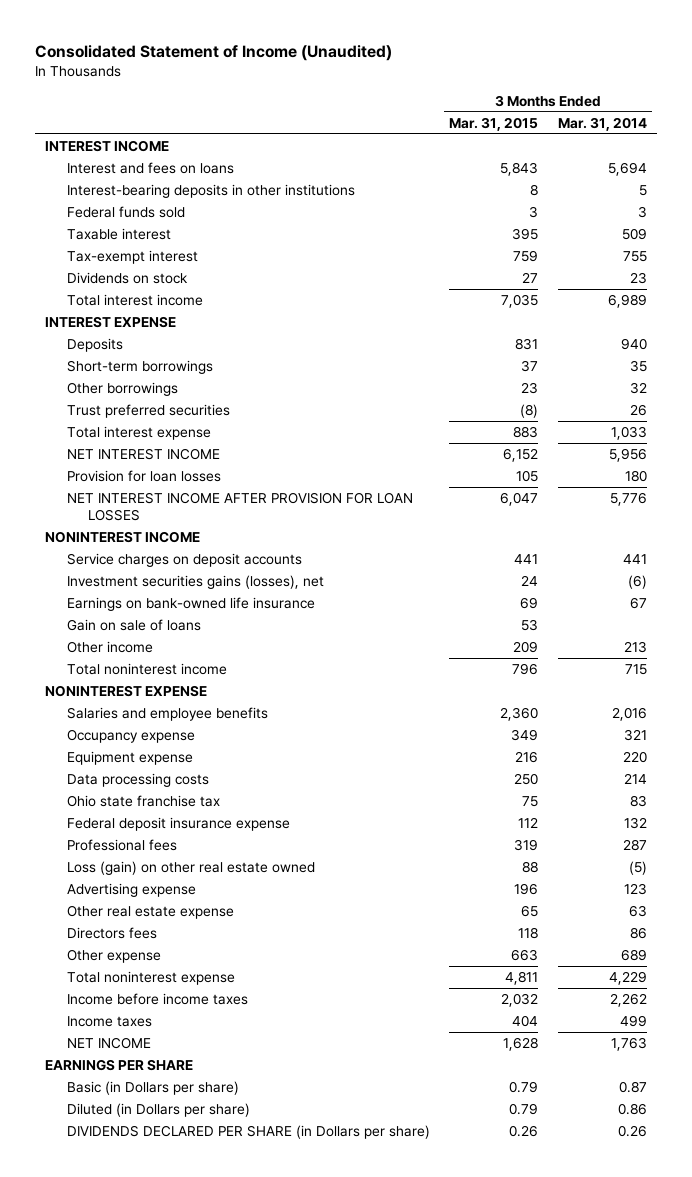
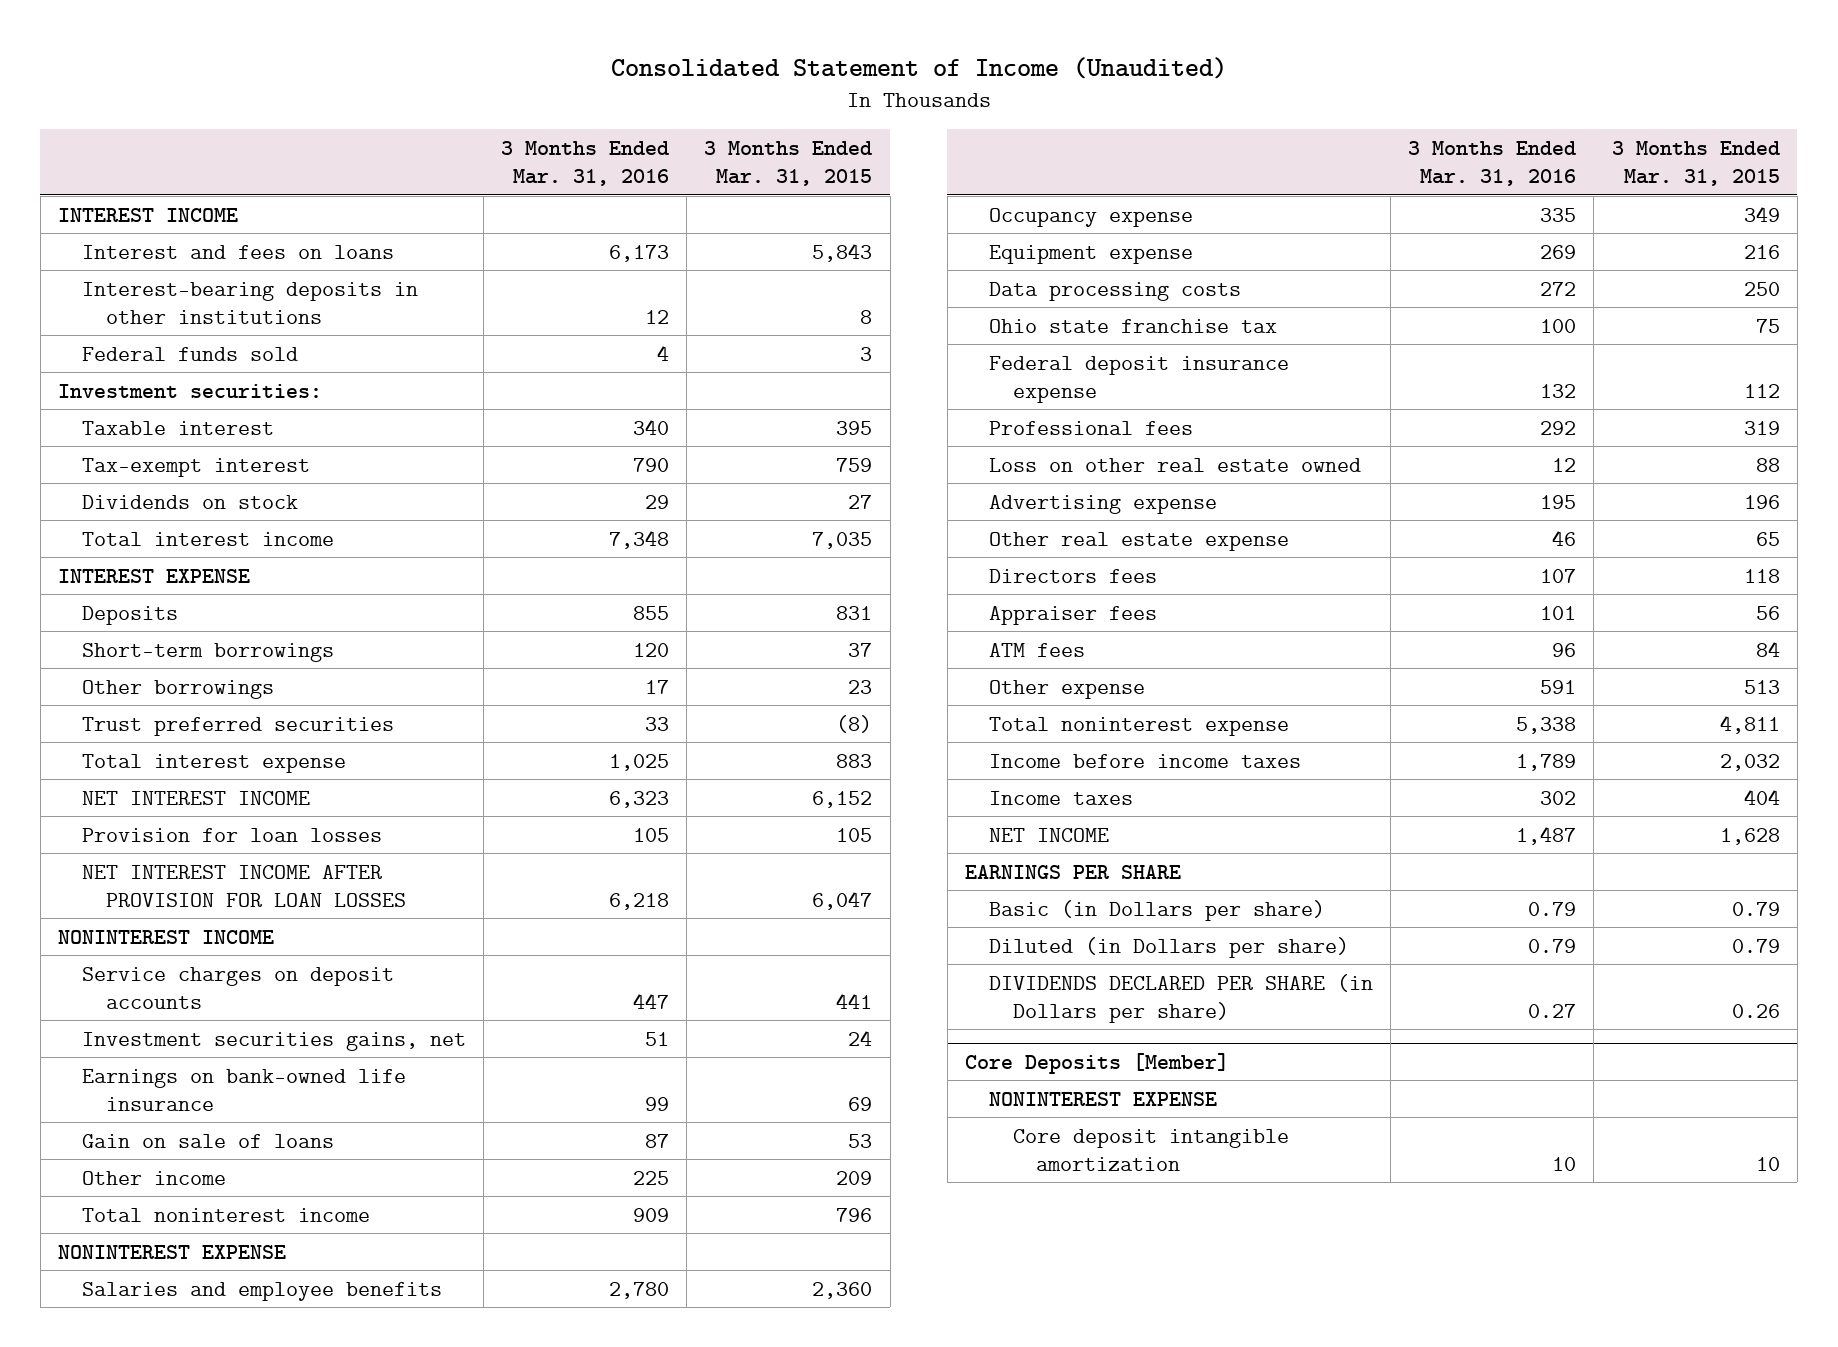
[558,116,648,131] Mar. 31, 2014 -> none
none -> [501,141,670,187] 3 Months Ended Mar. 31, 2016
none -> [57,383,322,398] Investment securities:
[66,574,324,589] Investment securities gains (losses), net -> [81,1031,466,1051] Investment securities gains, net
[66,860,315,875] Loss (gain) on other real estate owned -> [988,457,1361,472] Loss on other real estate owned
none -> [988,605,1157,625] Appraiser fees
none -> [988,642,1085,657] ATM fees
[511,948,539,961] 663 -> [1743,679,1780,694] 513
none -> [965,1052,1230,1074] Core Deposits [Member]
none -> [988,1091,1217,1106] NONINTEREST EXPENSE
none -> [1012,1128,1289,1171] Core deposit intangible amortization

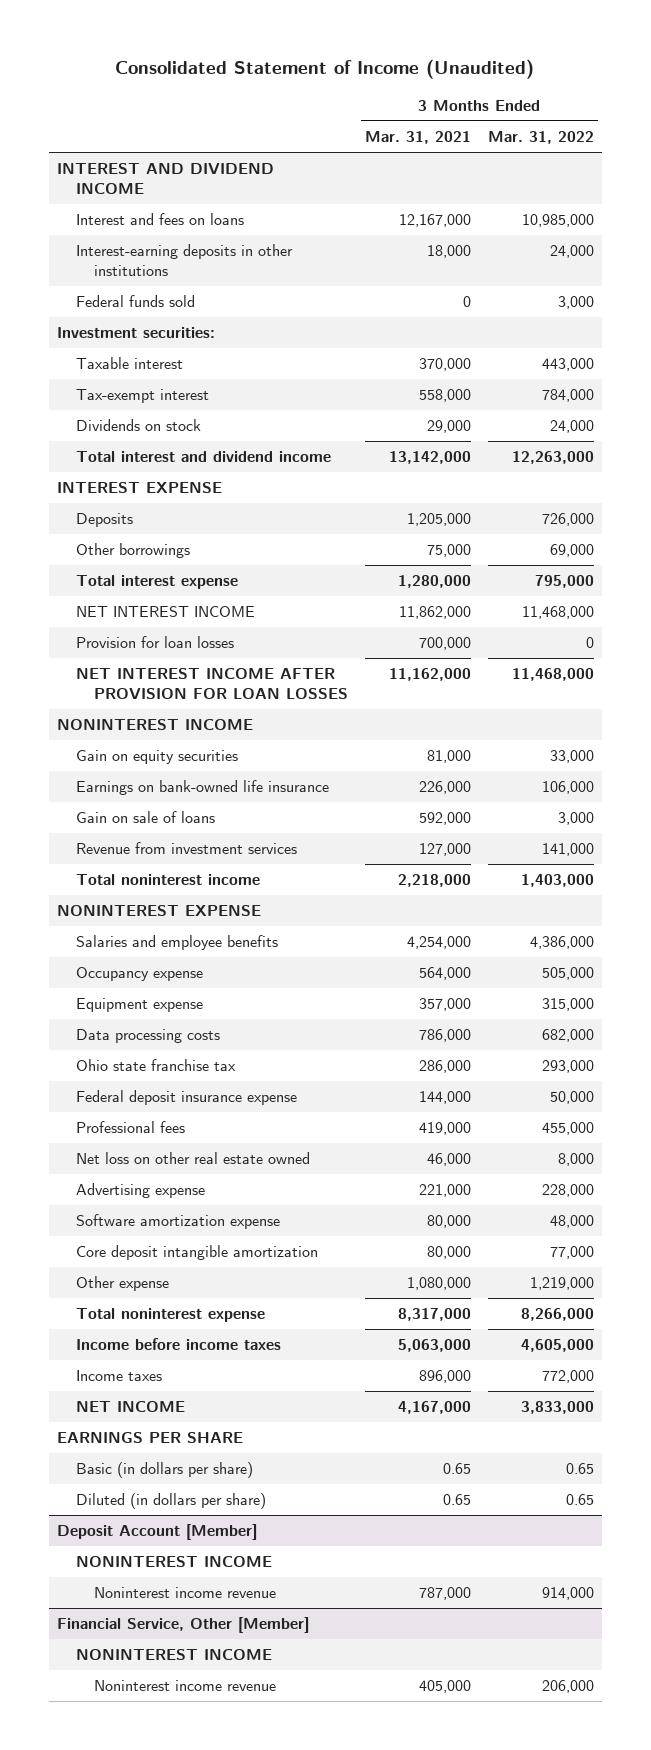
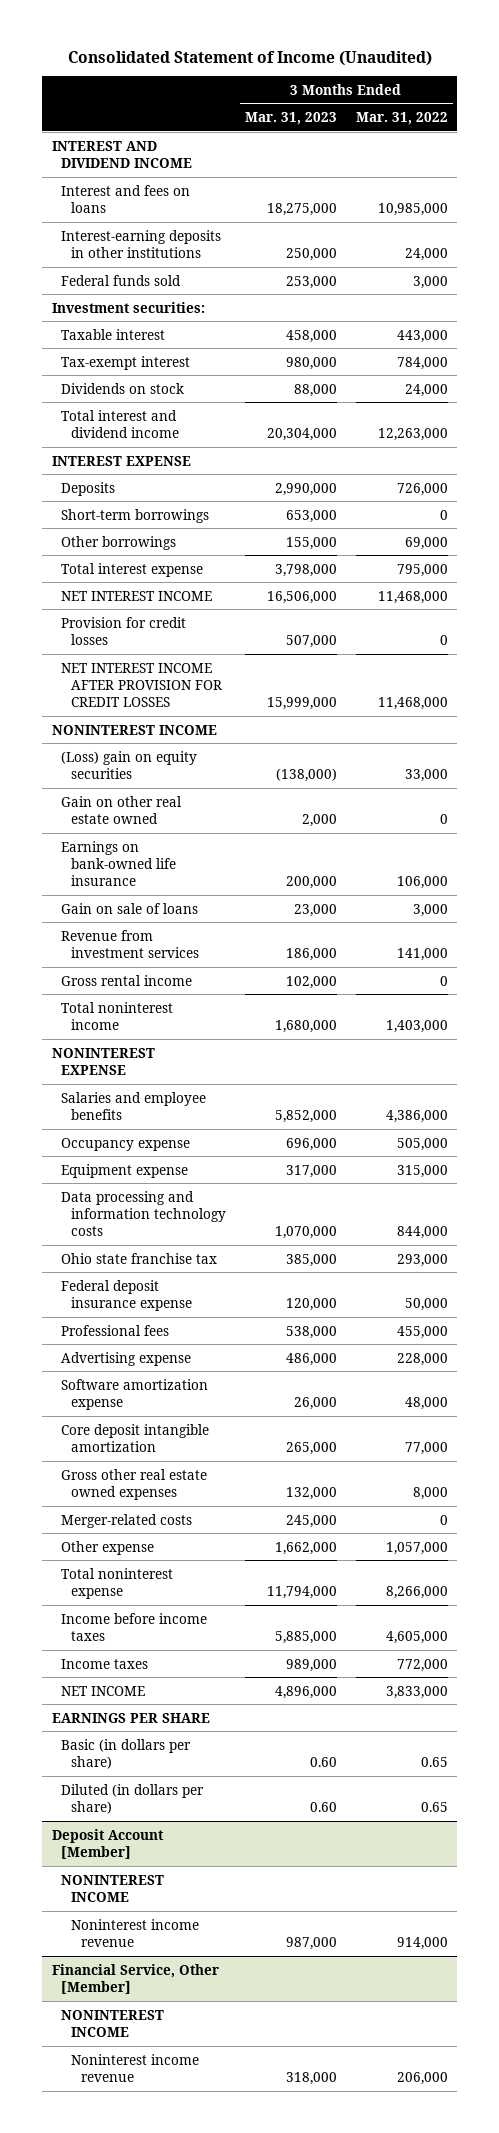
[364,131,471,145] Mar. 31, 2021 -> none
none -> [244,112,337,126] Mar. 31, 2023
none -> [61,508,210,523] Short-term borrowings
[75,636,234,649] Provision for loan losses -> [61,616,187,645] Provision for credit losses
[75,668,348,700] NET INTEREST INCOME AFTER PROVISION FOR LOAN LOSSES -> [61,662,222,708] NET INTEREST INCOME AFTER PROVISION FOR CREDIT LOSSES
[75,750,238,765] Gain on equity securities -> [61,750,198,779] (Loss) gain on equity securities
none -> [61,795,183,824] Gain on other real estate owned
none -> [61,974,193,986] Gross rental income
[75,1029,220,1044] Data processing costs -> [61,1190,226,1237] Data processing and information technology costs
[541,1029,594,1043] 682,000 -> [396,1226,448,1240] 844,000
[75,1152,310,1165] Net loss on other real estate owned -> none
none -> [61,1468,208,1500] Gross other real estate owned expenses
none -> [61,1513,193,1528] Merger-related costs
[529,1277,594,1291] 1,219,000 -> [385,1541,448,1555] 1,057,000

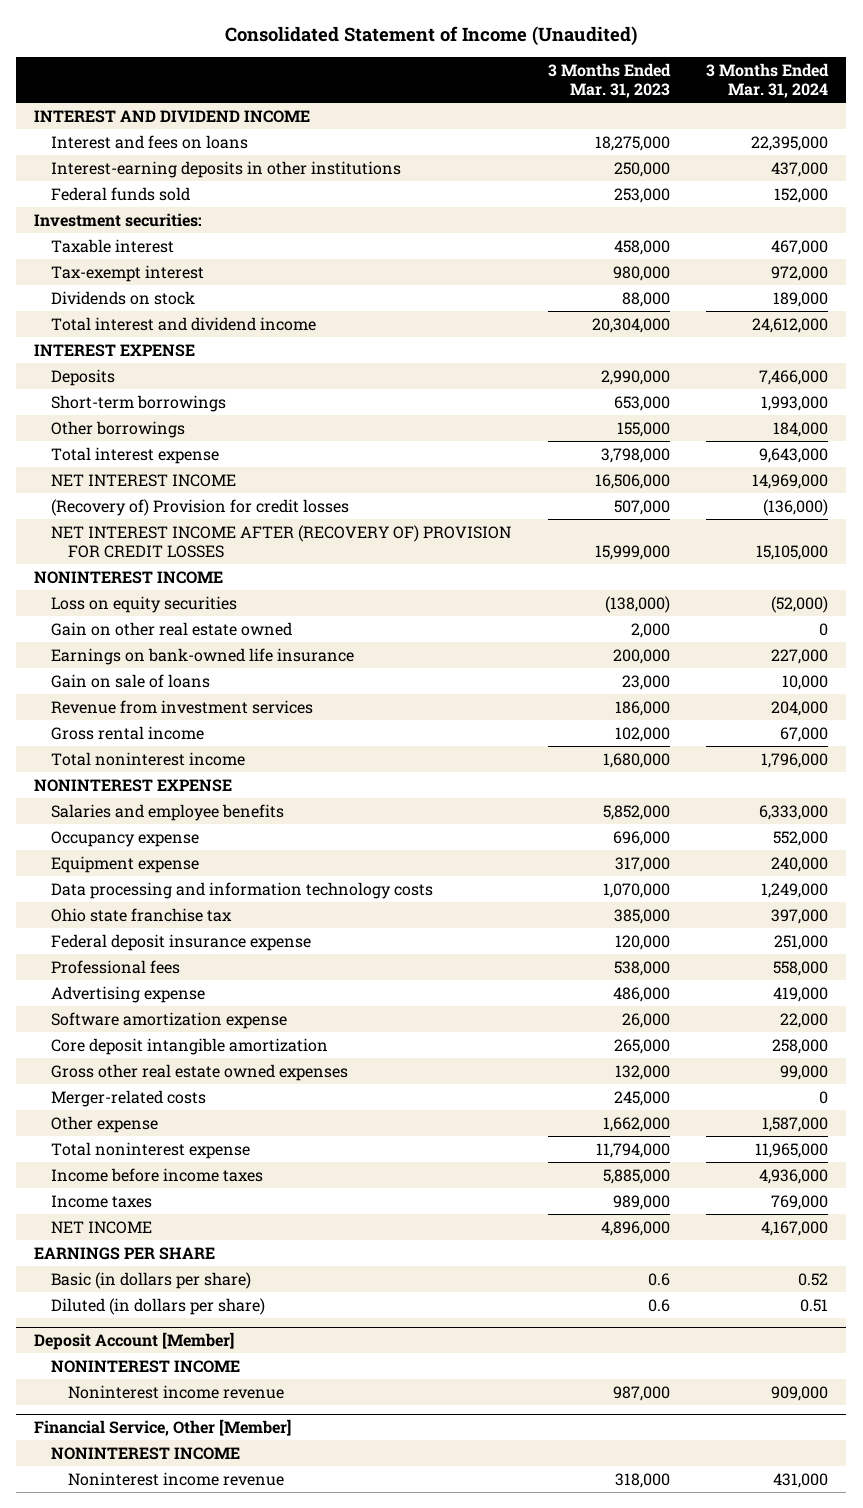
[355,112,448,126] Mar. 31, 2022 -> none
none -> [706,62,830,99] 3 Months Ended Mar. 31, 2024
[61,616,187,645] Provision for credit losses -> [51,498,350,516] (Recovery of) Provision for credit losses
[61,662,222,708] NET INTEREST INCOME AFTER PROVISION FOR CREDIT LOSSES -> [51,524,512,558] NET INTEREST INCOME AFTER (RECOVERY OF) PROVISION FOR CREDIT LOSSES
[61,750,198,779] (Loss) gain on equity securities -> [51,595,238,613] Loss on equity securities
[309,1756,337,1767] 0.60 -> [647,1272,670,1286] 0.6
[309,1801,337,1812] 0.60 -> [647,1298,670,1312] 0.6

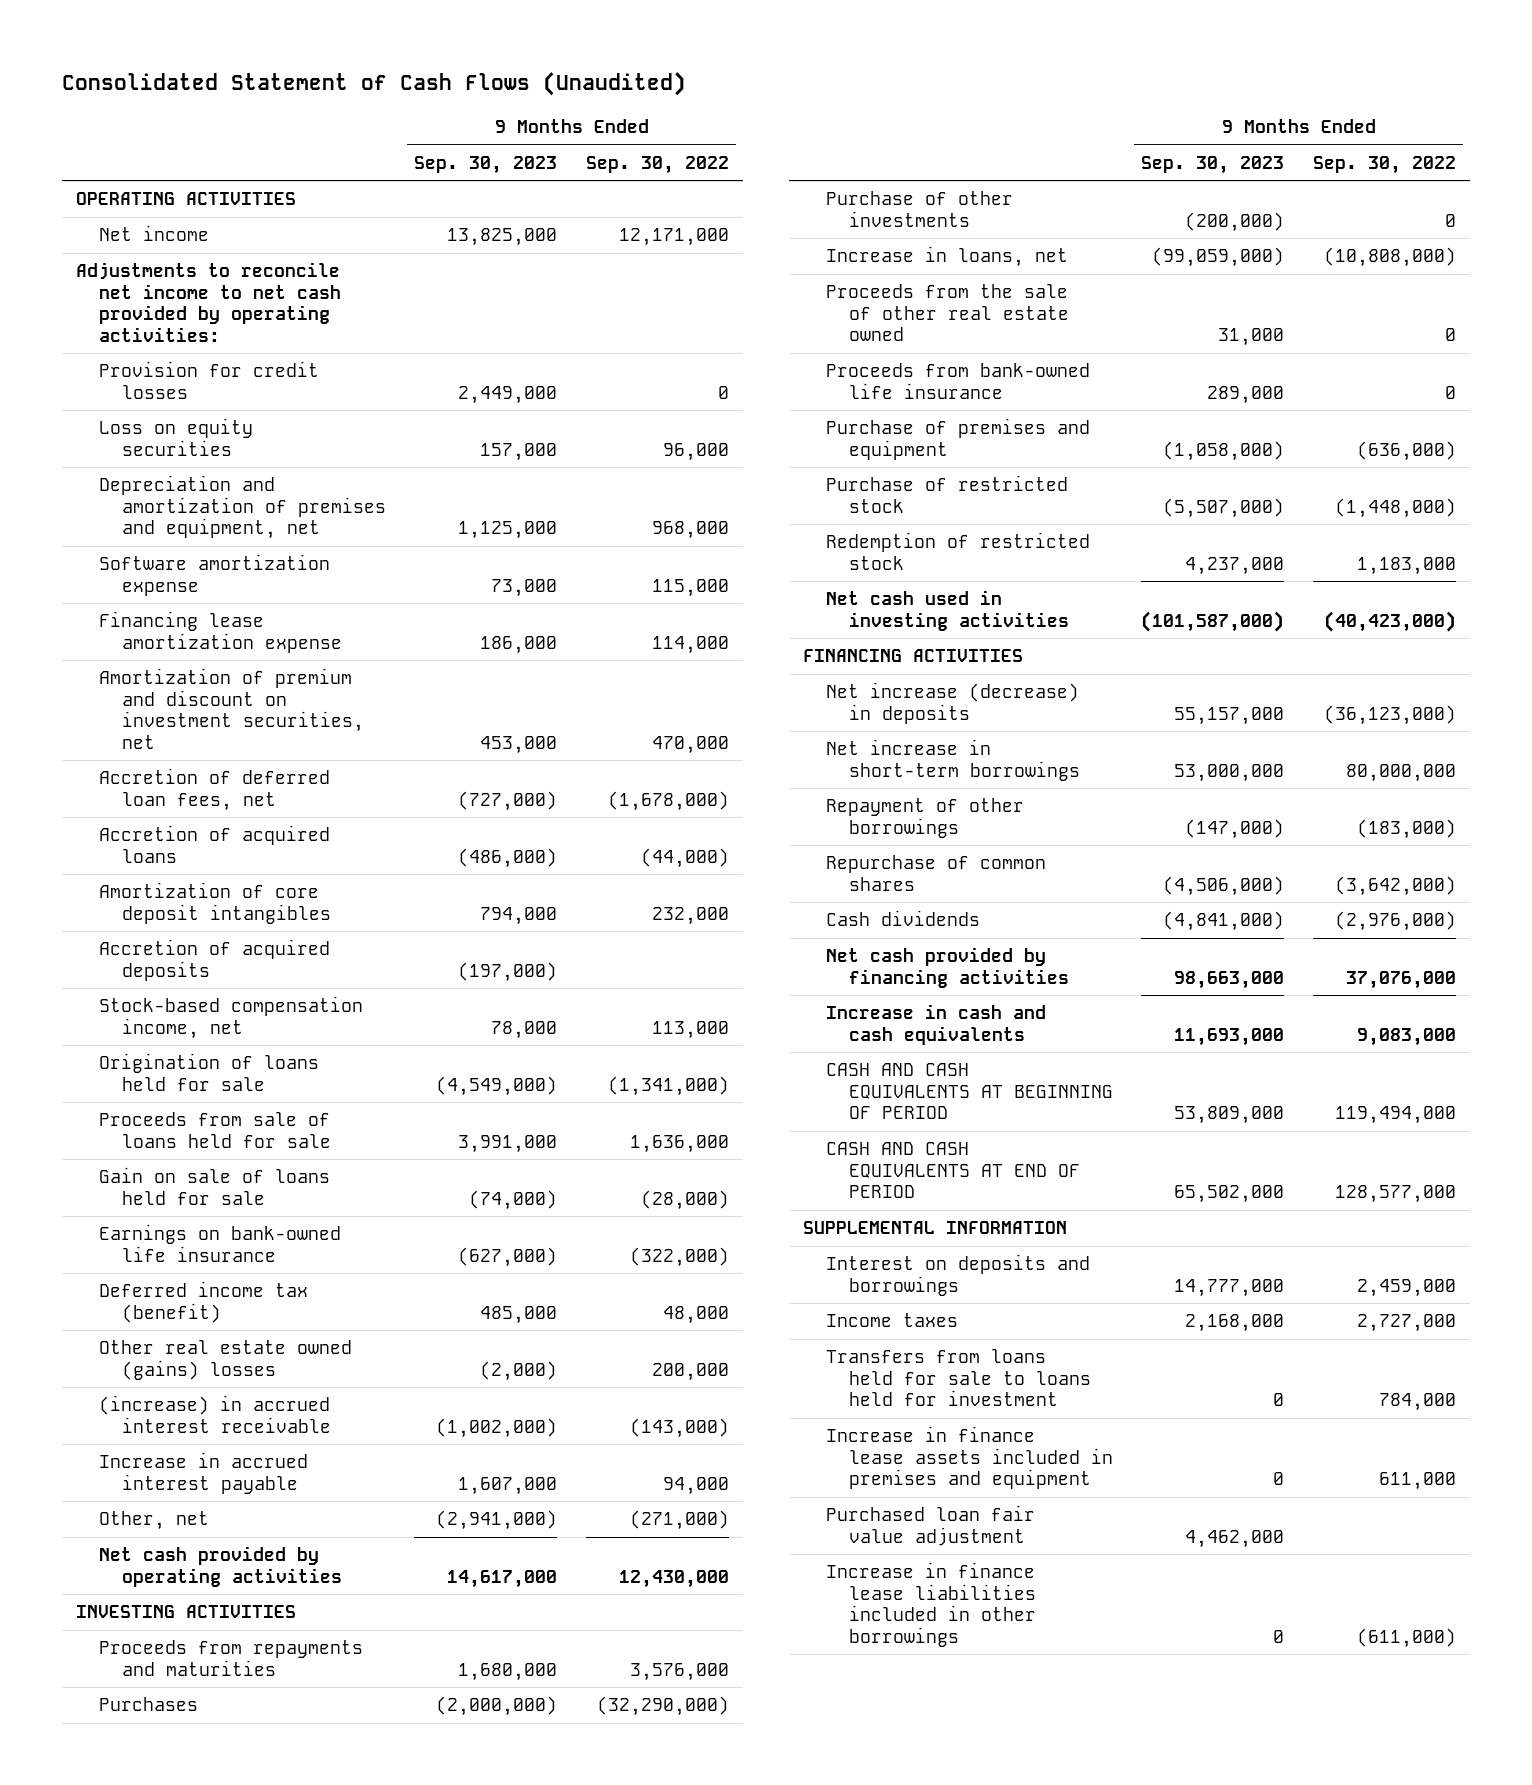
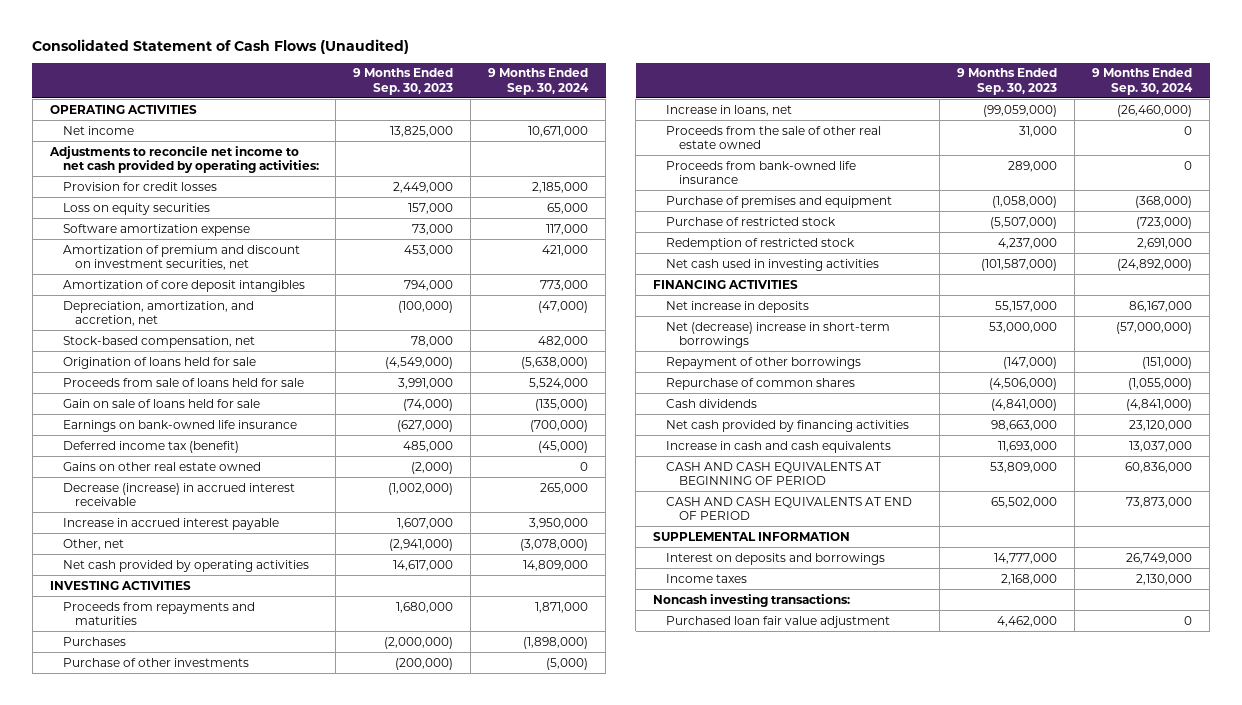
[585,155,729,174] Sep. 30, 2022 -> none
none -> [488,68,590,95] 9 Months Ended Sep. 30, 2024
[98,475,386,540] Depreciation and amortization of premises and equipment, net -> none
[98,611,342,653] Financing lease amortization expense -> none
[98,768,330,811] Accretion of deferred loan fees, net -> none
[98,825,330,863] Accretion of acquired loans -> none
[98,939,330,981] Accretion of acquired deposits -> none
none -> [62,300,254,326] Depreciation, amortization, and accretion, net
[98,996,363,1039] Stock-based compensation income, net -> [62,335,255,348] Stock-based compensation, net
[98,1340,352,1380] Other real estate owned (gains) losses -> [62,461,261,471] Gains on other real estate owned
[98,1395,331,1433] (increase) in accrued interest receivable -> [62,482,295,506] Decrease (increase) in accrued interest receivable
[825,682,1079,724] Net increase (decrease) in deposits -> [666,300,810,313] Net increase in deposits
[825,739,1080,781] Net increase in short-term borrowings -> [666,321,891,348] Net (decrease) increase in short-term borrowings
[825,1349,1091,1407] Transfers from loans held for sale to loans held for investment -> none
[825,1426,1113,1490] Increase in finance lease assets included in premises and equipment -> none
none -> [653,593,851,607] Noncash investing transactions:
[825,1562,1036,1647] Increase in finance lease liabilities included in other borrowings -> none

